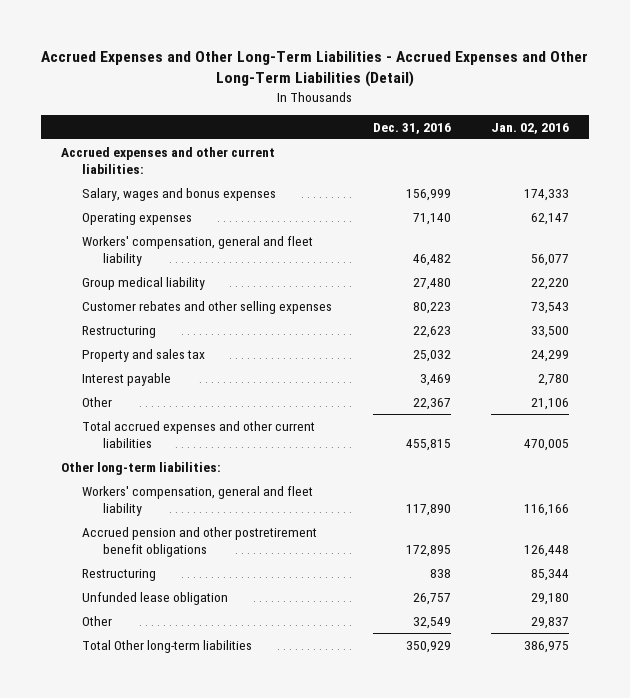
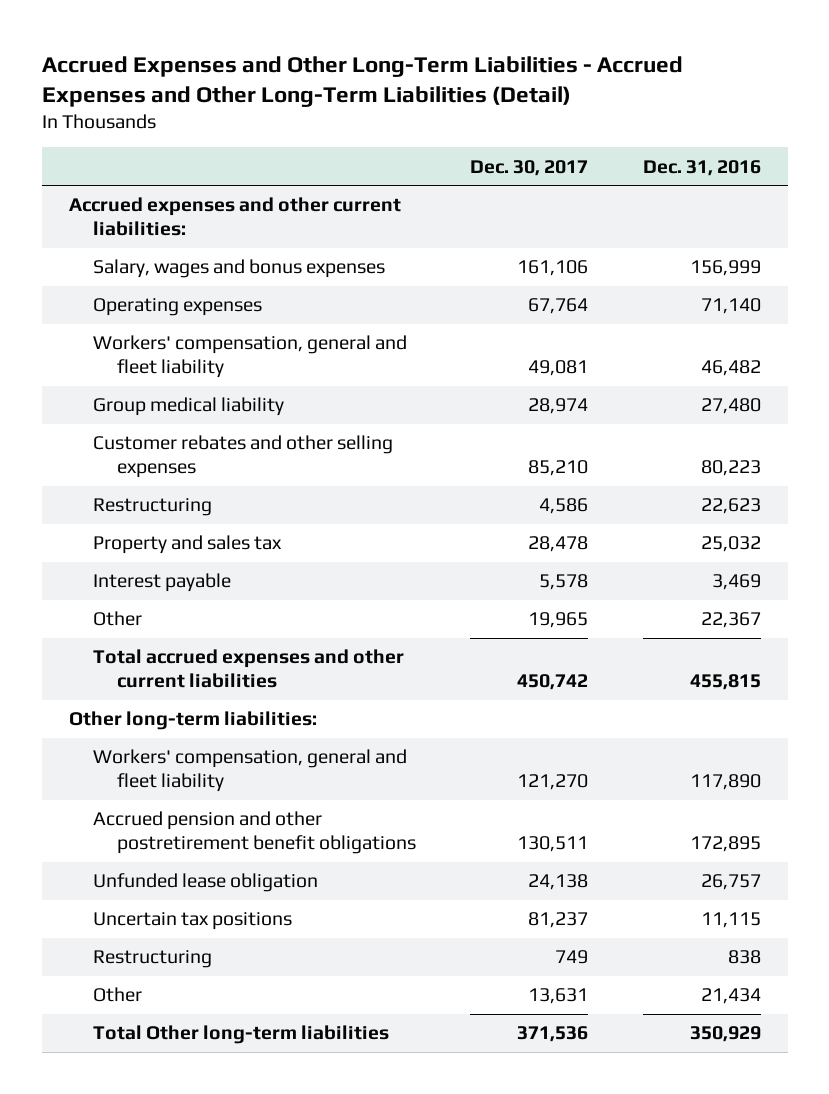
[491,122,570,134] Jan. 02, 2016 -> none
none -> [470,159,589,176] Dec. 30, 2017
none -> [92,912,292,931] Uncertain tax positions
[82,568,157,581] Restructuring -> [92,950,212,969] Restructuring
[412,616,451,629] 32,549 -> [700,988,761,1005] 21,434

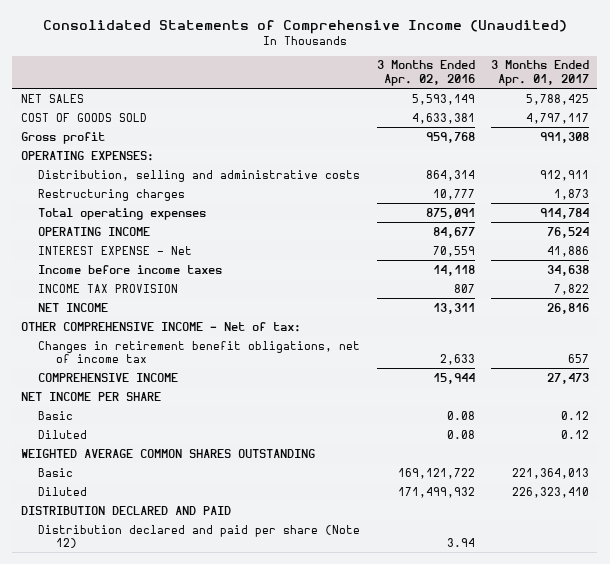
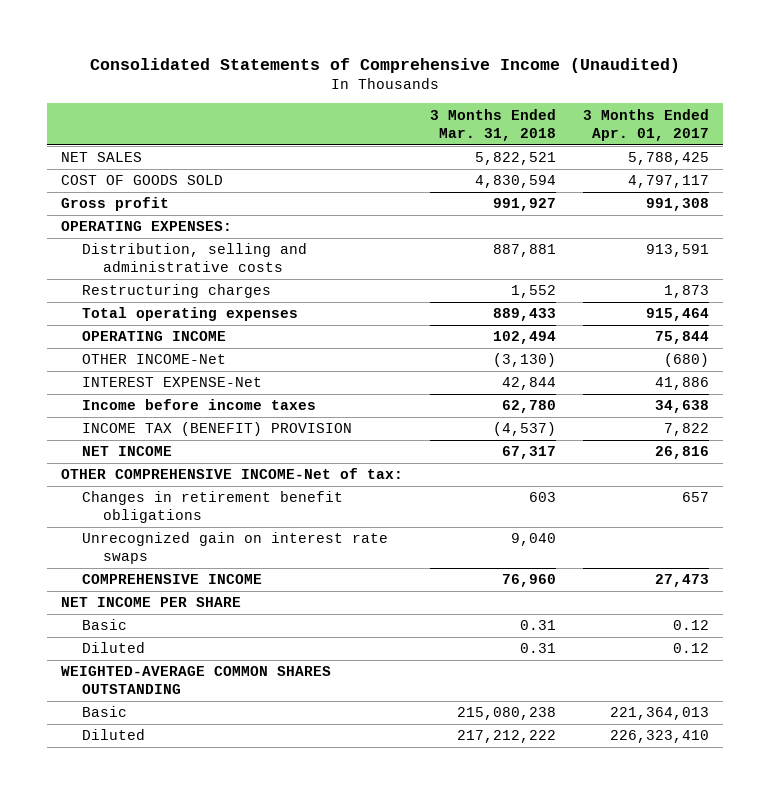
[376,60,475,86] 3 Months Ended Apr. 02, 2016 -> none
none -> [429,108,556,141] 3 Months Ended Mar. 31, 2018
[540,169,590,181] 912,911 -> [646,244,710,258] 913,591
[540,207,590,219] 914,784 -> [646,308,710,322] 915,464
[547,226,590,238] 76,524 -> [655,331,710,345] 75,844
none -> [82,354,227,365] OTHER INCOME-Net
[38,245,193,255] INTEREST EXPENSE - Net -> [82,377,263,388] INTEREST EXPENSE-Net
[38,283,179,293] INCOME TAX PROVISION -> [82,422,353,437] INCOME TAX (BENEFIT) PROVISION
[20,321,301,332] OTHER COMPREHENSIVE INCOME - Net of tax: -> [60,468,403,480] OTHER COMPREHENSIVE INCOME-Net of tax:
[38,340,361,364] Changes in retirement benefit obligations, net of income tax -> [82,491,344,524] Changes in retirement benefit obligations
none -> [82,532,389,565] Unrecognized gain on interest rate swaps
[20,448,315,458] WEIGHTED AVERAGE COMMON SHARES OUTSTANDING -> [60,666,331,695] WEIGHTED-AVERAGE COMMON SHARES OUTSTANDING
[20,505,231,515] DISTRIBUTION DECLARED AND PAID -> none
[38,524,361,549] Distribution declared and paid per share (Note 12) -> none

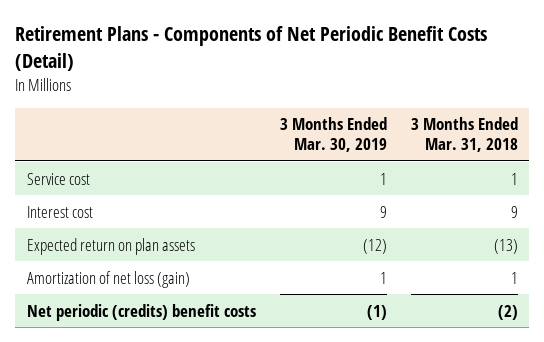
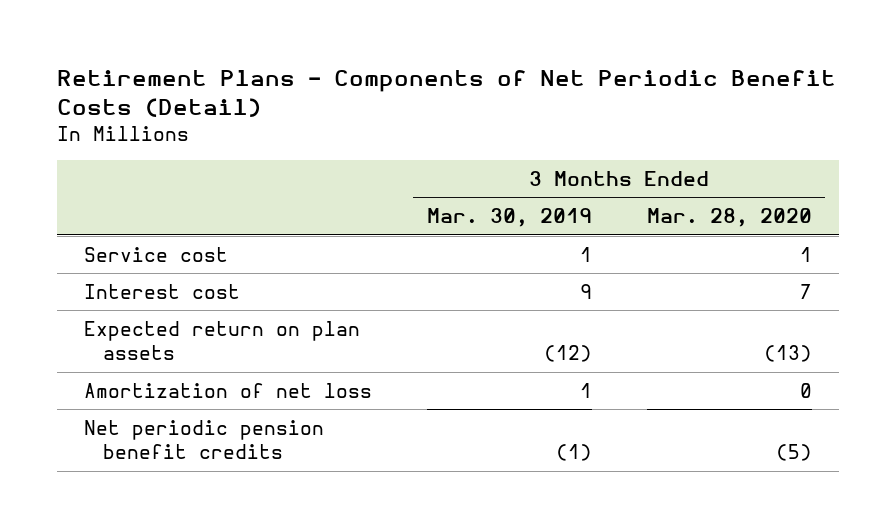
[410,117,518,153] 3 Months Ended Mar. 31, 2018 -> none
none -> [646,208,812,228] Mar. 28, 2020
[26,270,190,288] Amortization of net loss (gain) -> [84,382,373,398] Amortization of net loss
[26,303,256,321] Net periodic (credits) benefit costs -> [84,419,325,460] Net periodic pension benefit credits

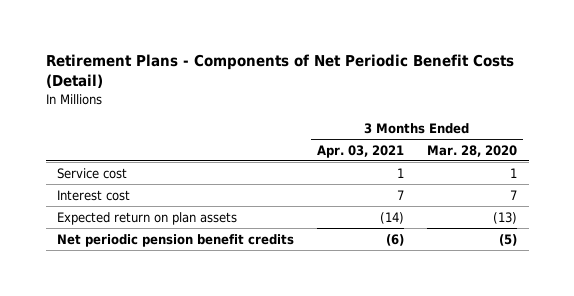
[426,208,592,228] Mar. 30, 2019 -> none
none -> [317,144,405,158] Apr. 03, 2021
[84,382,373,398] Amortization of net loss -> none

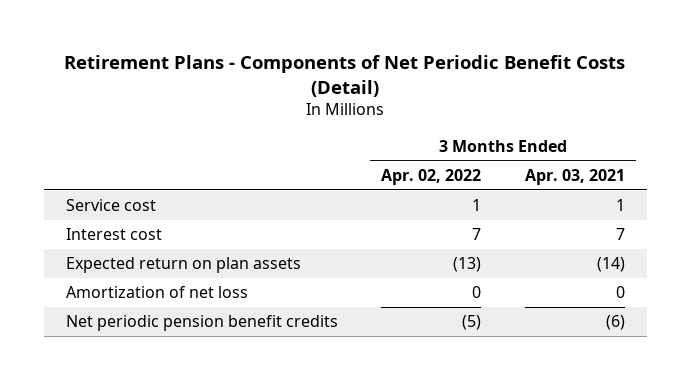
[427,144,518,157] Mar. 28, 2020 -> none
none -> [381,169,482,186] Apr. 02, 2022
none -> [65,286,248,299] Amortization of net loss

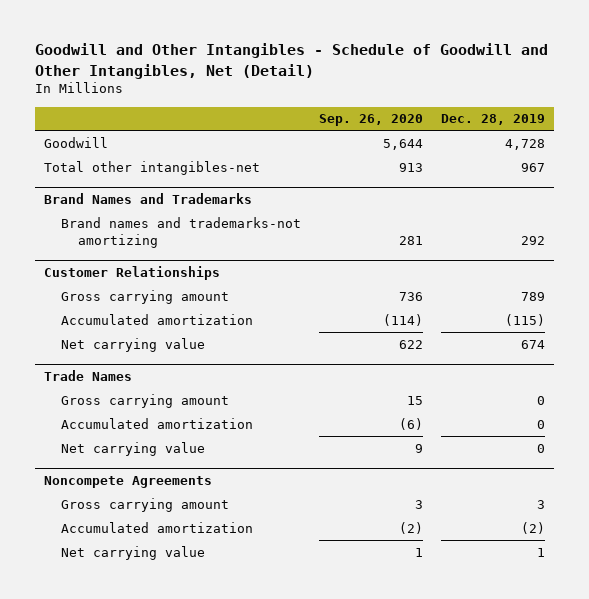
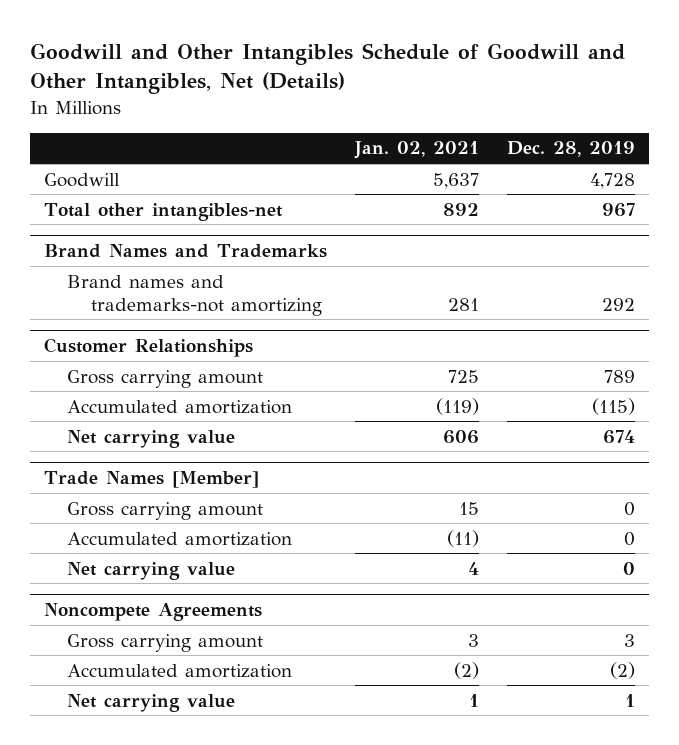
[34,43,548,79] Goodwill and Other Intangibles - Schedule of Goodwill and Other Intangibles, Net (Detail) -> [29,42,625,95] Goodwill and Other Intangibles Schedule of Goodwill and Other Intangibles, Net (Details)
[319,114,424,127] Sep. 26, 2020 -> none
none -> [353,141,479,160] Jan. 02, 2021
[43,370,132,382] Trade Names -> [43,471,259,489] Trade Names [Member]

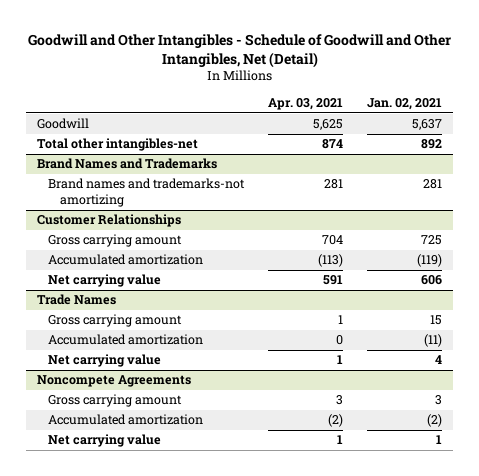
[29,42,625,95] Goodwill and Other Intangibles Schedule of Goodwill and Other Intangibles, Net (Details) -> [27,33,451,68] Goodwill and Other Intangibles - Schedule of Goodwill and Other Intangibles, Net (Detail)
[507,141,636,158] Dec. 28, 2019 -> none
none -> [268,98,344,111] Apr. 03, 2021
[43,471,259,489] Trade Names [Member] -> [37,294,117,306] Trade Names

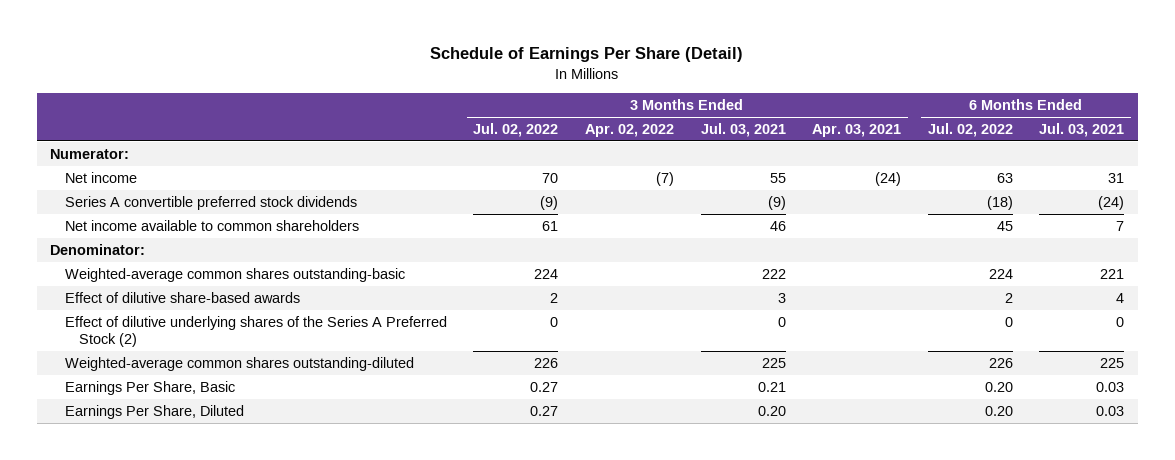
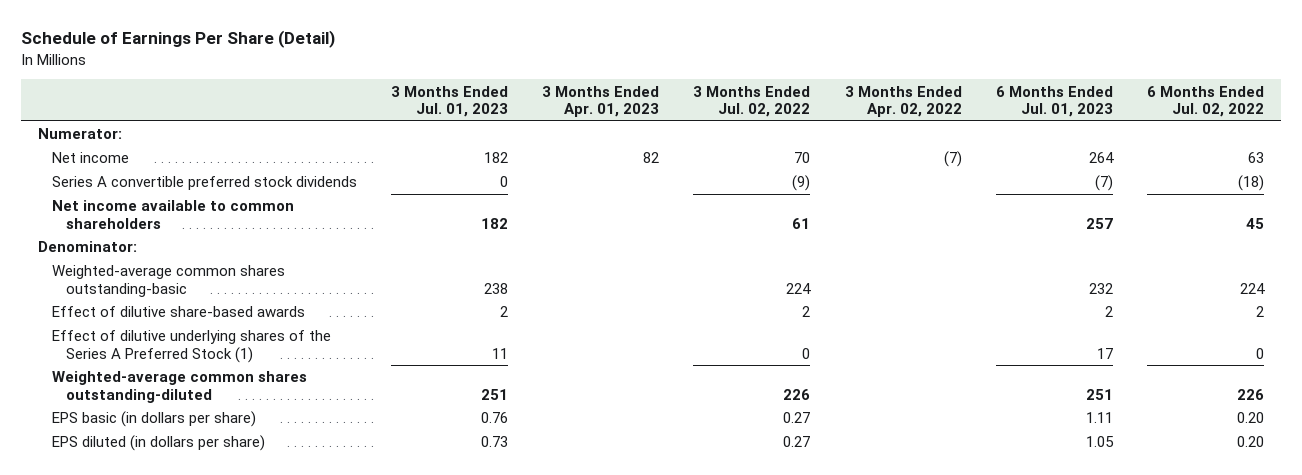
[700,122,786,137] Jul. 03, 2021 -> none
[812,123,902,137] Apr. 03, 2021 -> none
[1039,122,1125,137] Jul. 03, 2021 -> none
none -> [391,85,509,118] 3 Months Ended Jul. 01, 2023
none -> [542,85,660,118] 3 Months Ended Apr. 01, 2023
none -> [995,85,1113,118] 6 Months Ended Jul. 01, 2023
[64,315,447,348] Effect of dilutive underlying shares of the Series A Preferred Stock (2) -> [51,330,331,363] Effect of dilutive underlying shares of the Series A Preferred Stock (1)
[64,380,235,395] Earnings Per Share, Basic -> [51,411,256,428] EPS basic (in dollars per share)
[64,404,244,419] Earnings Per Share, Diluted -> [51,435,265,452] EPS diluted (in dollars per share)

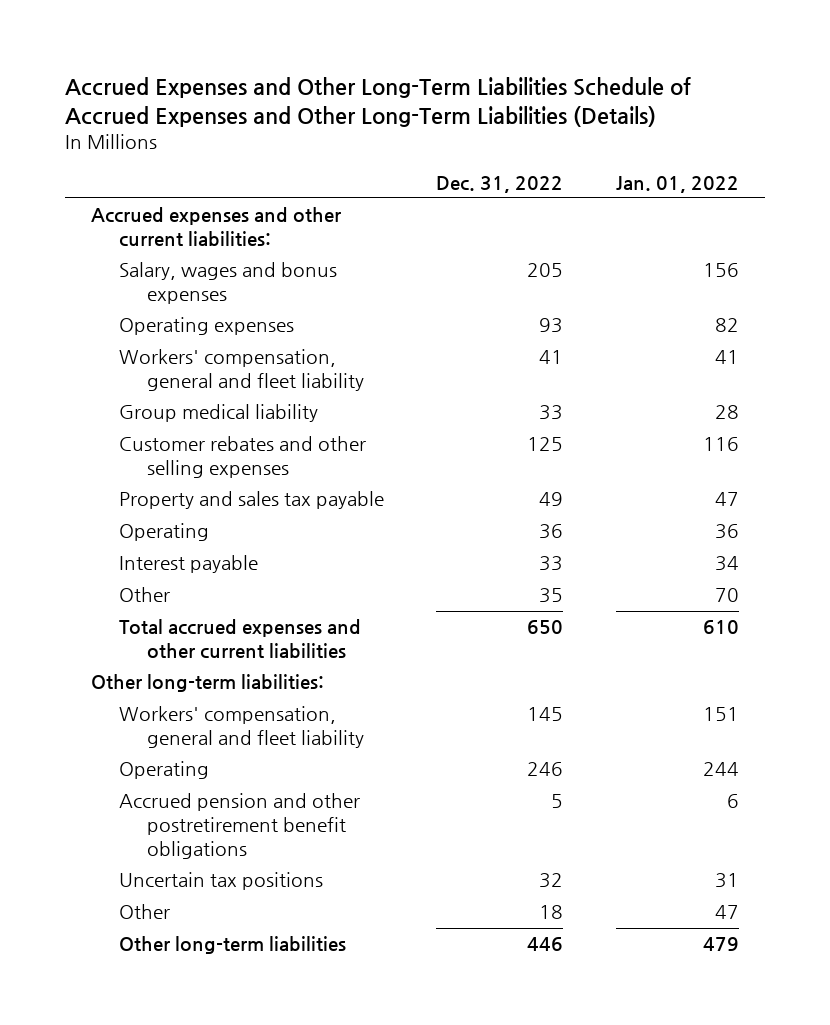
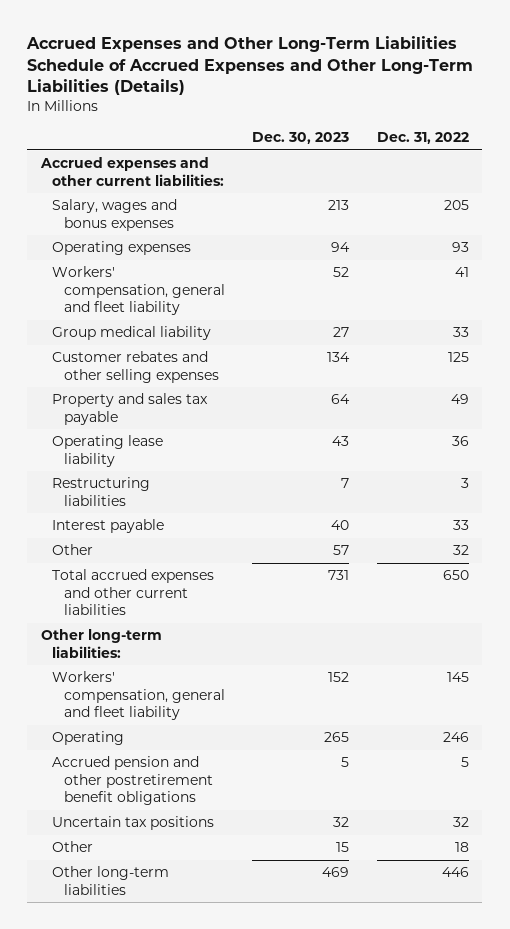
[615,175,739,193] Jan. 01, 2022 -> none
none -> [252,132,350,145] Dec. 30, 2023
[118,523,209,542] Operating -> [52,435,164,467] Operating lease liability
none -> [52,477,151,506] Restructuring liabilities
[539,588,564,604] 35 -> [452,545,469,556] 32

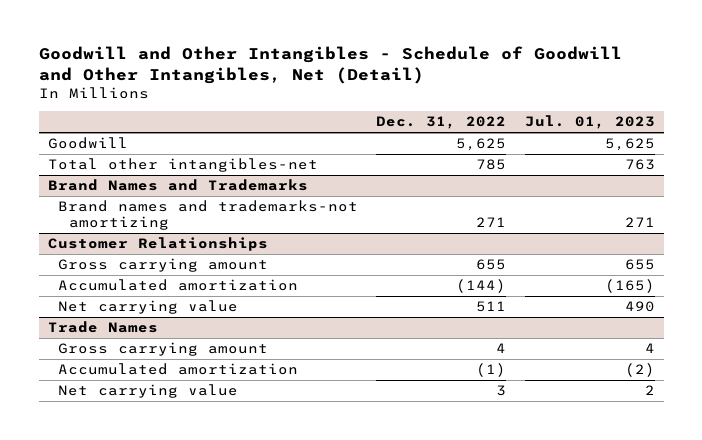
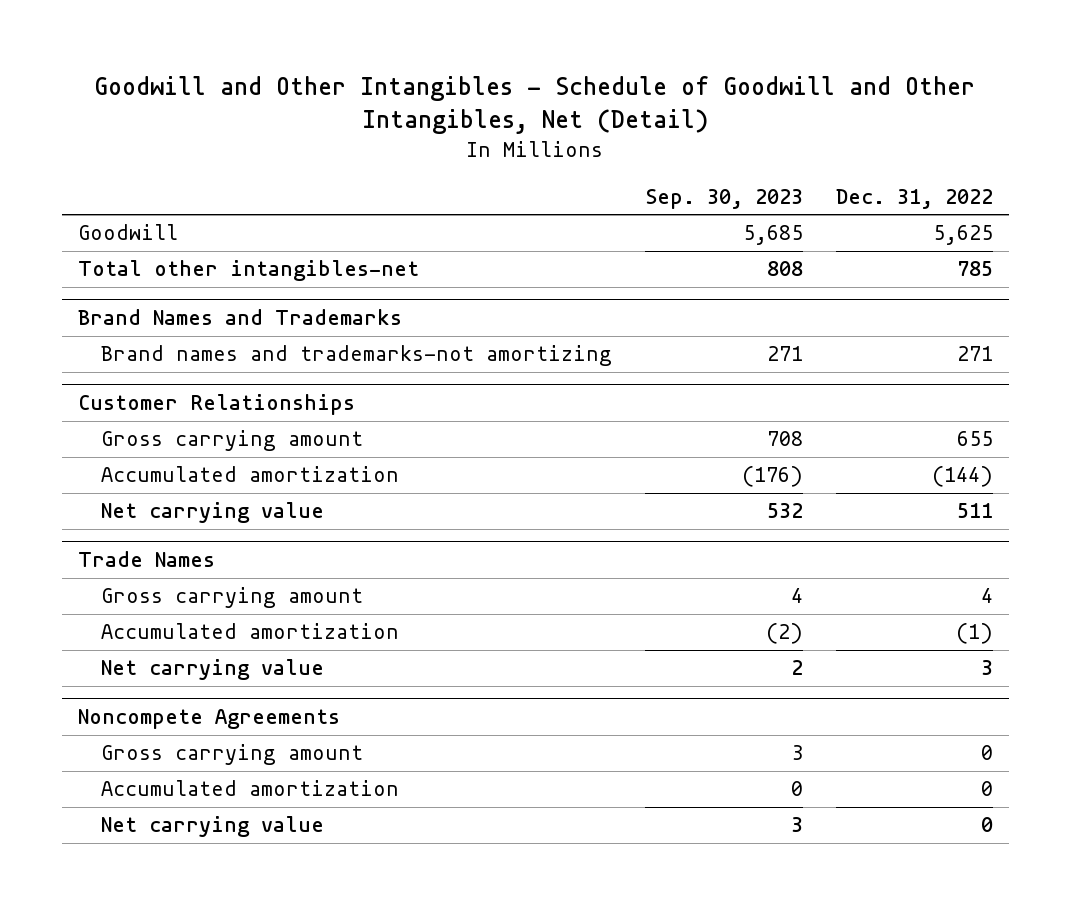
[524,115,655,130] Jul. 01, 2023 -> none
none -> [644,188,803,209] Sep. 30, 2023
none -> [78,709,341,730] Noncompete Agreements
none -> [100,744,363,766] Gross carrying amount
none -> [100,780,399,797] Accumulated amortization
none -> [100,816,324,838] Net carrying value

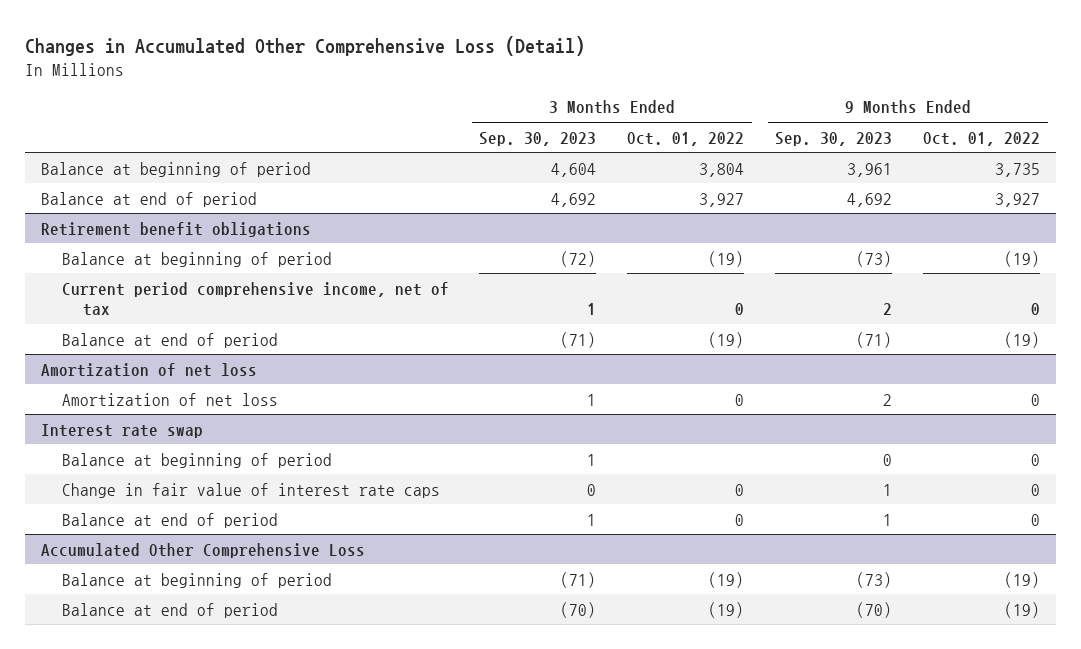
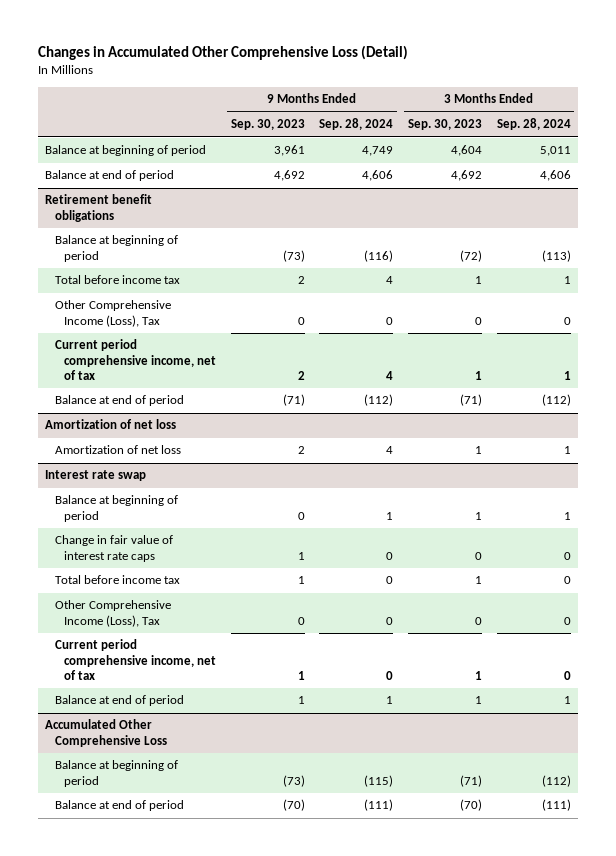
[627,131,745,146] Oct. 01, 2022 -> none
[923,131,1041,146] Oct. 01, 2022 -> none
none -> [319,118,394,131] Sep. 28, 2024
none -> [496,118,571,131] Sep. 28, 2024
none -> [54,275,180,285] Total before income tax
none -> [54,300,171,327] Other Comprehensive Income (Loss), Tax
none -> [54,575,180,585] Total before income tax
none -> [54,600,171,627] Other Comprehensive Income (Loss), Tax
none -> [54,639,216,680] Current period comprehensive income, net of tax

